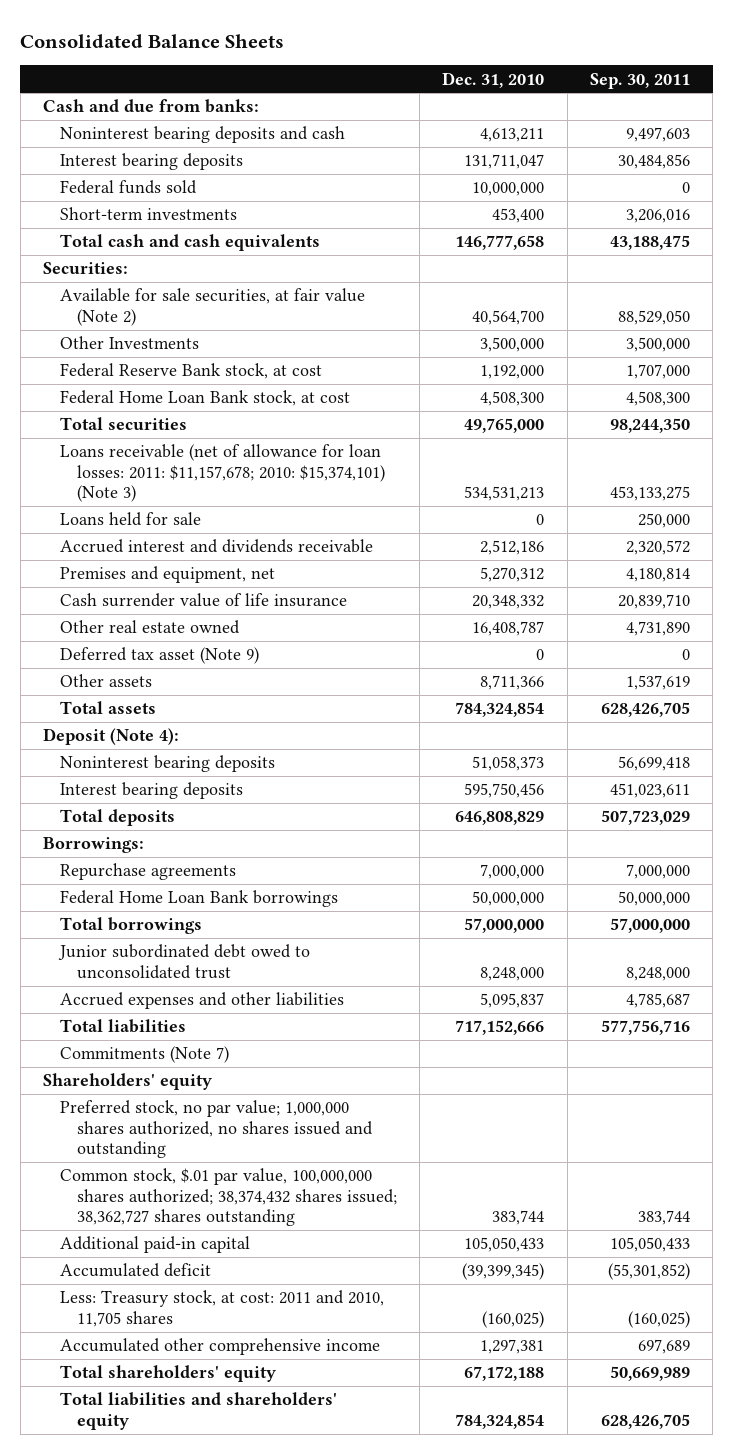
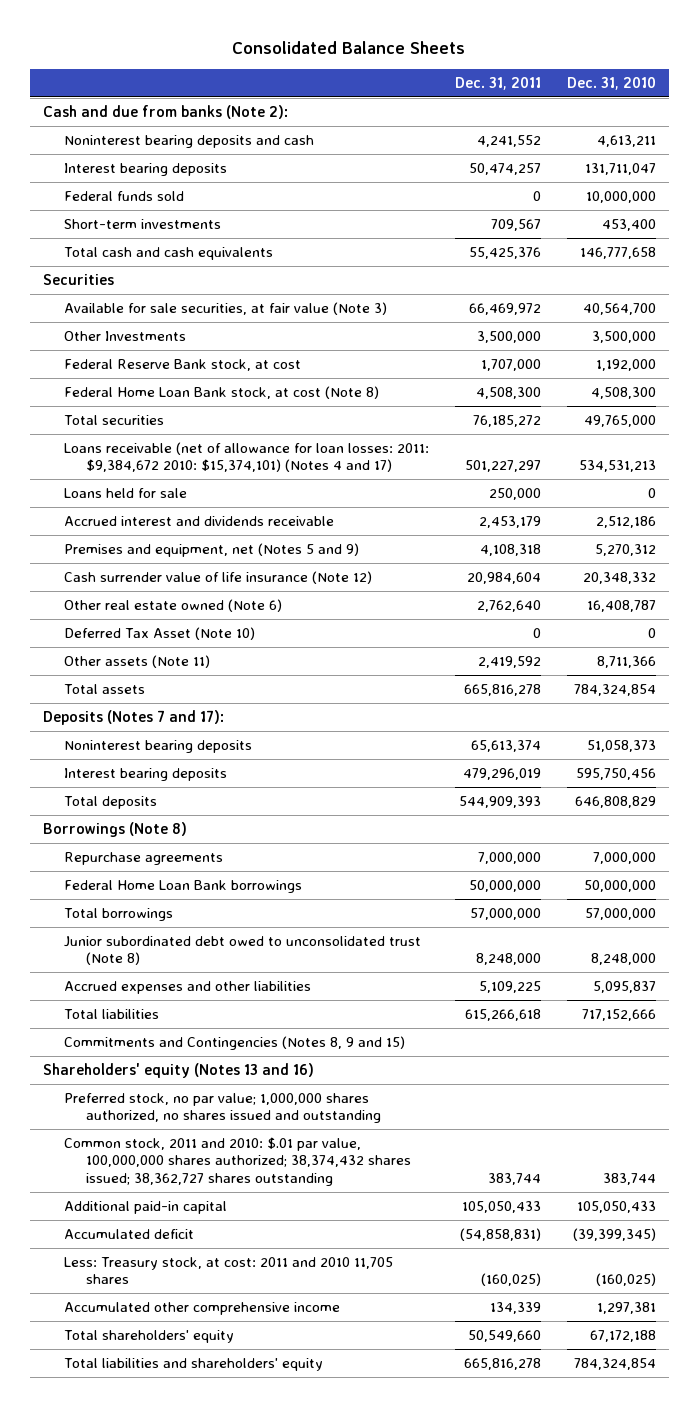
[590,72,691,89] Sep. 30, 2011 -> none
none -> [455,77,542,91] Dec. 31, 2011
[42,99,259,114] Cash and due from banks: -> [43,105,289,120] Cash and due from banks (Note 2):
[42,262,128,275] Securities: -> [43,274,115,286] Securities
[59,288,365,326] Available for sale securities, at fair value (Note 2) -> [64,302,388,316] Available for sale securities, at fair value (Note 3)
[59,390,350,407] Federal Home Loan Bank stock, at cost -> [64,386,380,400] Federal Home Loan Bank stock, at cost (Note 8)
[59,444,385,503] Loans receivable (net of allowance for loan losses: 2011: $11,157,678; 2010: $15,374,101) (Note 3) -> [64,442,430,473] Loans receivable (net of allowance for loan losses: 2011: $9,384,672 2010: $15,374,101) (Notes 4 and 17)
[59,566,275,584] Premises and equipment, net -> [64,543,360,558] Premises and equipment, net (Notes 5 and 9)
[59,593,347,608] Cash surrender value of life insurance -> [64,571,373,585] Cash surrender value of life insurance (Note 12)
[59,620,240,635] Other real estate owned -> [64,599,283,613] Other real estate owned (Note 6)
[59,647,259,665] Deferred tax asset (Note 9) -> [64,627,256,641] Deferred Tax Asset (Note 10)
[59,674,152,688] Other assets -> [64,655,211,669] Other assets (Note 11)
[42,728,179,746] Deposit (Note 4): -> [43,710,225,726] Deposits (Notes 7 and 17):
[42,837,144,854] Borrowings: -> [43,822,188,838] Borrowings (Note 8)
[57,944,310,979] Junior subordinated debt owed to unconsolidated trust -> [64,936,422,966] Junior subordinated debt owed to unconsolidated trust (Note 8)
[59,1046,229,1064] Commitments (Note 7) -> [64,1036,406,1051] Commitments and Contingencies (Notes 8, 9 and 15)
[42,1073,212,1091] Shareholders' equity -> [43,1063,315,1079] Shareholders' equity (Notes 13 and 16)
[59,1168,397,1227] Common stock, $.01 par value, 100,000,000 shares authorized; 38,374,432 shares issued; 38,362,727 shares outstanding -> [64,1137,411,1186] Common stock, 2011 and 2010: $.01 par value, 100,000,000 shares authorized; 38,374,432 shares issued; 38,362,727 shares outstanding
[59,1290,384,1327] Less: Treasury stock, at cost: 2011 and 2010, 11,705 shares -> [64,1257,394,1285] Less: Treasury stock, at cost: 2011 and 2010 11,705 shares

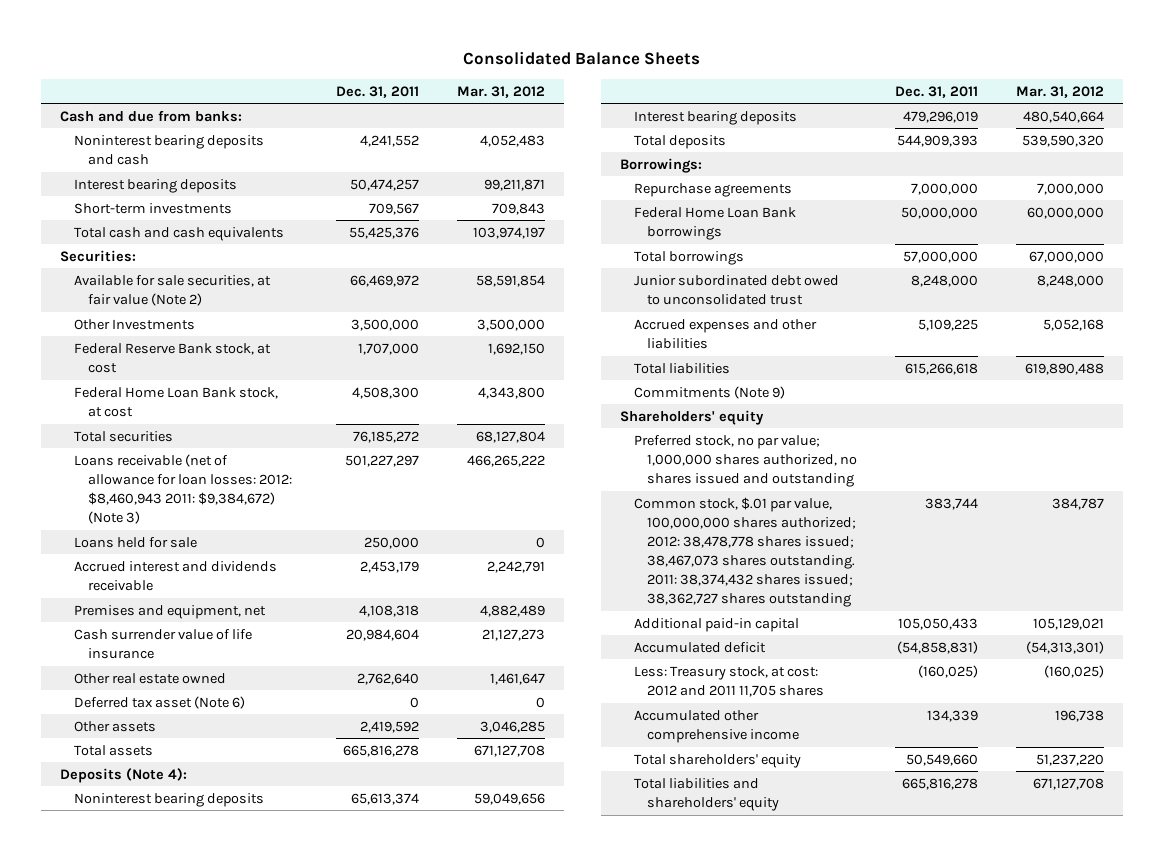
[566,77,656,91] Dec. 31, 2010 -> none
none -> [457,85,546,98] Mar. 31, 2012
[43,105,289,120] Cash and due from banks (Note 2): -> [60,109,243,122] Cash and due from banks:
[64,191,185,202] Federal funds sold -> none
[43,274,115,286] Securities -> [60,249,137,262] Securities:
[64,302,388,316] Available for sale securities, at fair value (Note 3) -> [74,274,272,306] Available for sale securities, at fair value (Note 2)
[64,386,380,400] Federal Home Loan Bank stock, at cost (Note 8) -> [74,386,279,417] Federal Home Loan Bank stock, at cost
[64,442,430,473] Loans receivable (net of allowance for loan losses: 2011: $9,384,672 2010: $15,374,101) (Notes 4 and 17) -> [74,453,293,525] Loans receivable (net of allowance for loan losses: 2012: $8,460,943 2011: $9,384,672) (Note 3)
[64,543,360,558] Premises and equipment, net (Notes 5 and 9) -> [74,604,267,619] Premises and equipment, net
[64,571,373,585] Cash surrender value of life insurance (Note 12) -> [74,628,253,659] Cash surrender value of life insurance
[64,599,283,613] Other real estate owned (Note 6) -> [74,672,227,684] Other real estate owned
[64,627,256,641] Deferred Tax Asset (Note 10) -> [74,695,246,709] Deferred tax asset (Note 6)
[64,655,211,669] Other assets (Note 11) -> [74,720,157,732] Other assets
[43,710,225,726] Deposits (Notes 7 and 17): -> [60,767,188,783] Deposits (Note 4):
[43,822,188,838] Borrowings (Note 8) -> [619,157,702,173] Borrowings:
[64,936,422,966] Junior subordinated debt owed to unconsolidated trust (Note 8) -> [633,274,839,305] Junior subordinated debt owed to unconsolidated trust
[64,1036,406,1051] Commitments and Contingencies (Notes 8, 9 and 15) -> [633,385,785,399] Commitments (Note 9)
[43,1063,315,1079] Shareholders' equity (Notes 13 and 16) -> [619,409,764,425] Shareholders' equity
[64,1137,411,1186] Common stock, 2011 and 2010: $.01 par value, 100,000,000 shares authorized; 38,374,432 shares issued; 38,362,727 shares outstanding -> [633,496,857,608] Common stock, $.01 par value, 100,000,000 shares authorized; 2012: 38,478,778 shares issued; 38,467,073 shares outstanding. 2011: 38,374,432 shares issued; 38,362,727 shares outstanding
[64,1257,394,1285] Less: Treasury stock, at cost: 2011 and 2010 11,705 shares -> [633,665,825,697] Less: Treasury stock, at cost: 2012 and 2011 11,705 shares

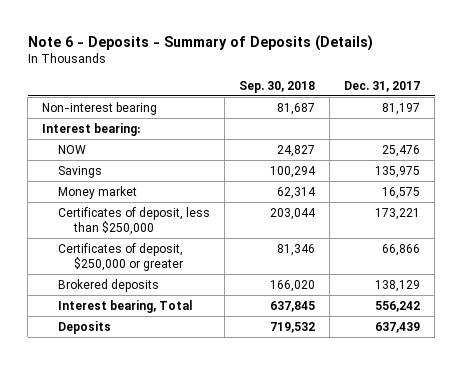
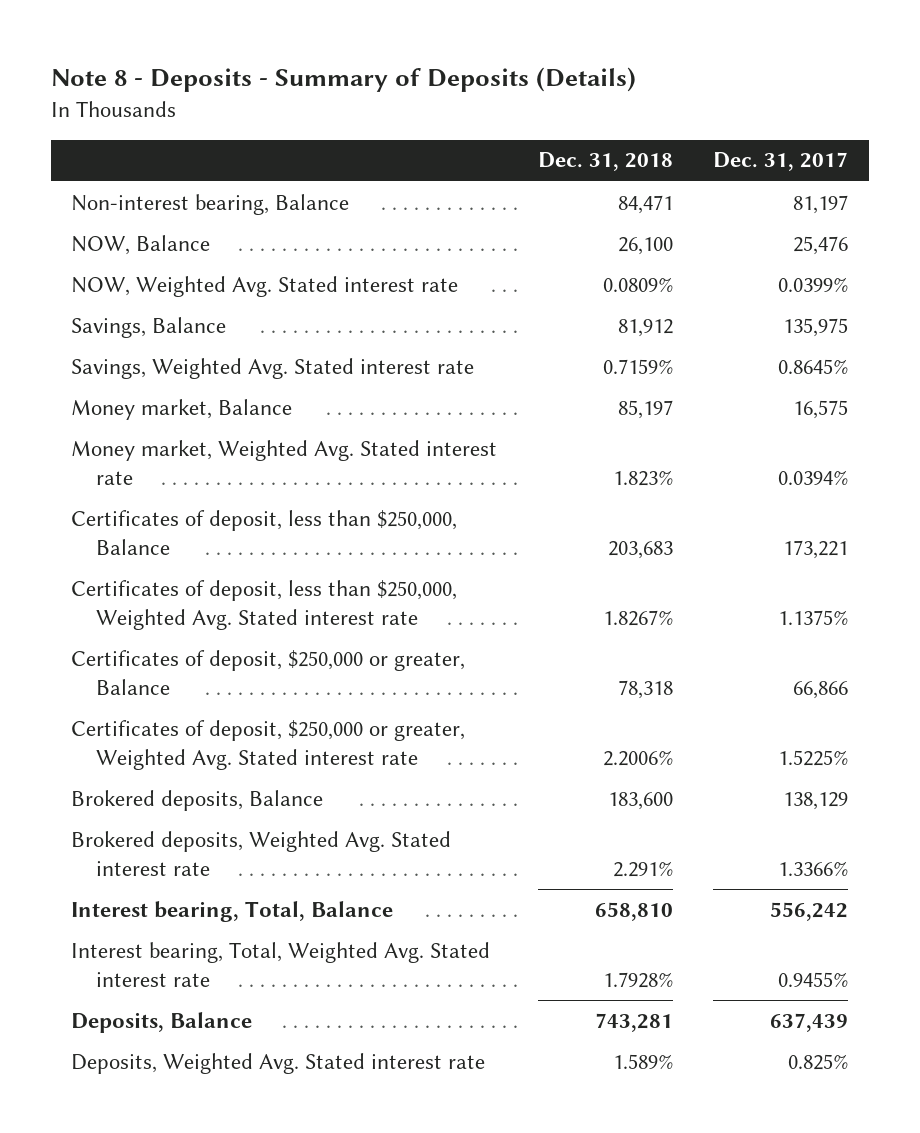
[27,34,373,51] Note 6 - Deposits - Summary of Deposits (Details) -> [50,67,636,93] Note 8 - Deposits - Summary of Deposits (Details)
[239,80,316,93] Sep. 30, 2018 -> none
none -> [537,152,673,172] Dec. 31, 2018
[42,122,141,136] Interest bearing: -> none
[42,101,158,115] Non-interest bearing -> [71,193,350,215] Non-interest bearing, Balance
[58,144,87,154] NOW -> [71,234,211,255] NOW, Balance
none -> [71,275,459,297] NOW, Weighted Avg. Stated interest rate
[58,165,103,178] Savings -> [71,316,227,338] Savings, Balance
none -> [71,357,475,379] Savings, Weighted Avg. Stated interest rate
[58,185,138,199] Money market -> [71,398,293,420] Money market, Balance
none -> [71,439,498,485] Money market, Weighted Avg. Stated interest rate
[58,206,211,235] Certificates of deposit, less than $250,000 -> [71,509,458,555] Certificates of deposit, less than $250,000, Balance
none -> [71,579,458,630] Certificates of deposit, less than $250,000, Weighted Avg. Stated interest rate
[58,242,184,271] Certificates of deposit, $250,000 or greater -> [71,649,466,695] Certificates of deposit, $250,000 or greater, Balance
none -> [71,719,466,770] Certificates of deposit, $250,000 or greater, Weighted Avg. Stated interest rate
[58,278,160,292] Brokered deposits -> [71,789,324,811] Brokered deposits, Balance
none -> [71,830,452,876] Brokered deposits, Weighted Avg. Stated interest rate
[58,299,193,313] Interest bearing, Total -> [71,900,394,922] Interest bearing, Total, Balance
none -> [71,941,491,987] Interest bearing, Total, Weighted Avg. Stated interest rate
[58,320,112,334] Deposits -> [71,1011,253,1033] Deposits, Balance
none -> [71,1052,486,1074] Deposits, Weighted Avg. Stated interest rate

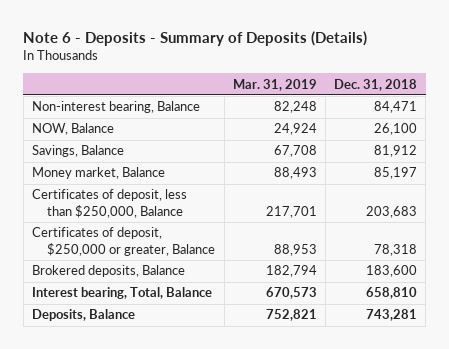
[50,67,636,93] Note 8 - Deposits - Summary of Deposits (Details) -> [23,31,368,47] Note 6 - Deposits - Summary of Deposits (Details)
[713,152,849,172] Dec. 31, 2017 -> none
none -> [232,78,317,91] Mar. 31, 2019
[71,275,459,297] NOW, Weighted Avg. Stated interest rate -> none
[71,357,475,379] Savings, Weighted Avg. Stated interest rate -> none
[71,439,498,485] Money market, Weighted Avg. Stated interest rate -> none
[71,579,458,630] Certificates of deposit, less than $250,000, Weighted Avg. Stated interest rate -> none
[71,719,466,770] Certificates of deposit, $250,000 or greater, Weighted Avg. Stated interest rate -> none
[71,830,452,876] Brokered deposits, Weighted Avg. Stated interest rate -> none
[71,941,491,987] Interest bearing, Total, Weighted Avg. Stated interest rate -> none
[71,1052,486,1074] Deposits, Weighted Avg. Stated interest rate -> none

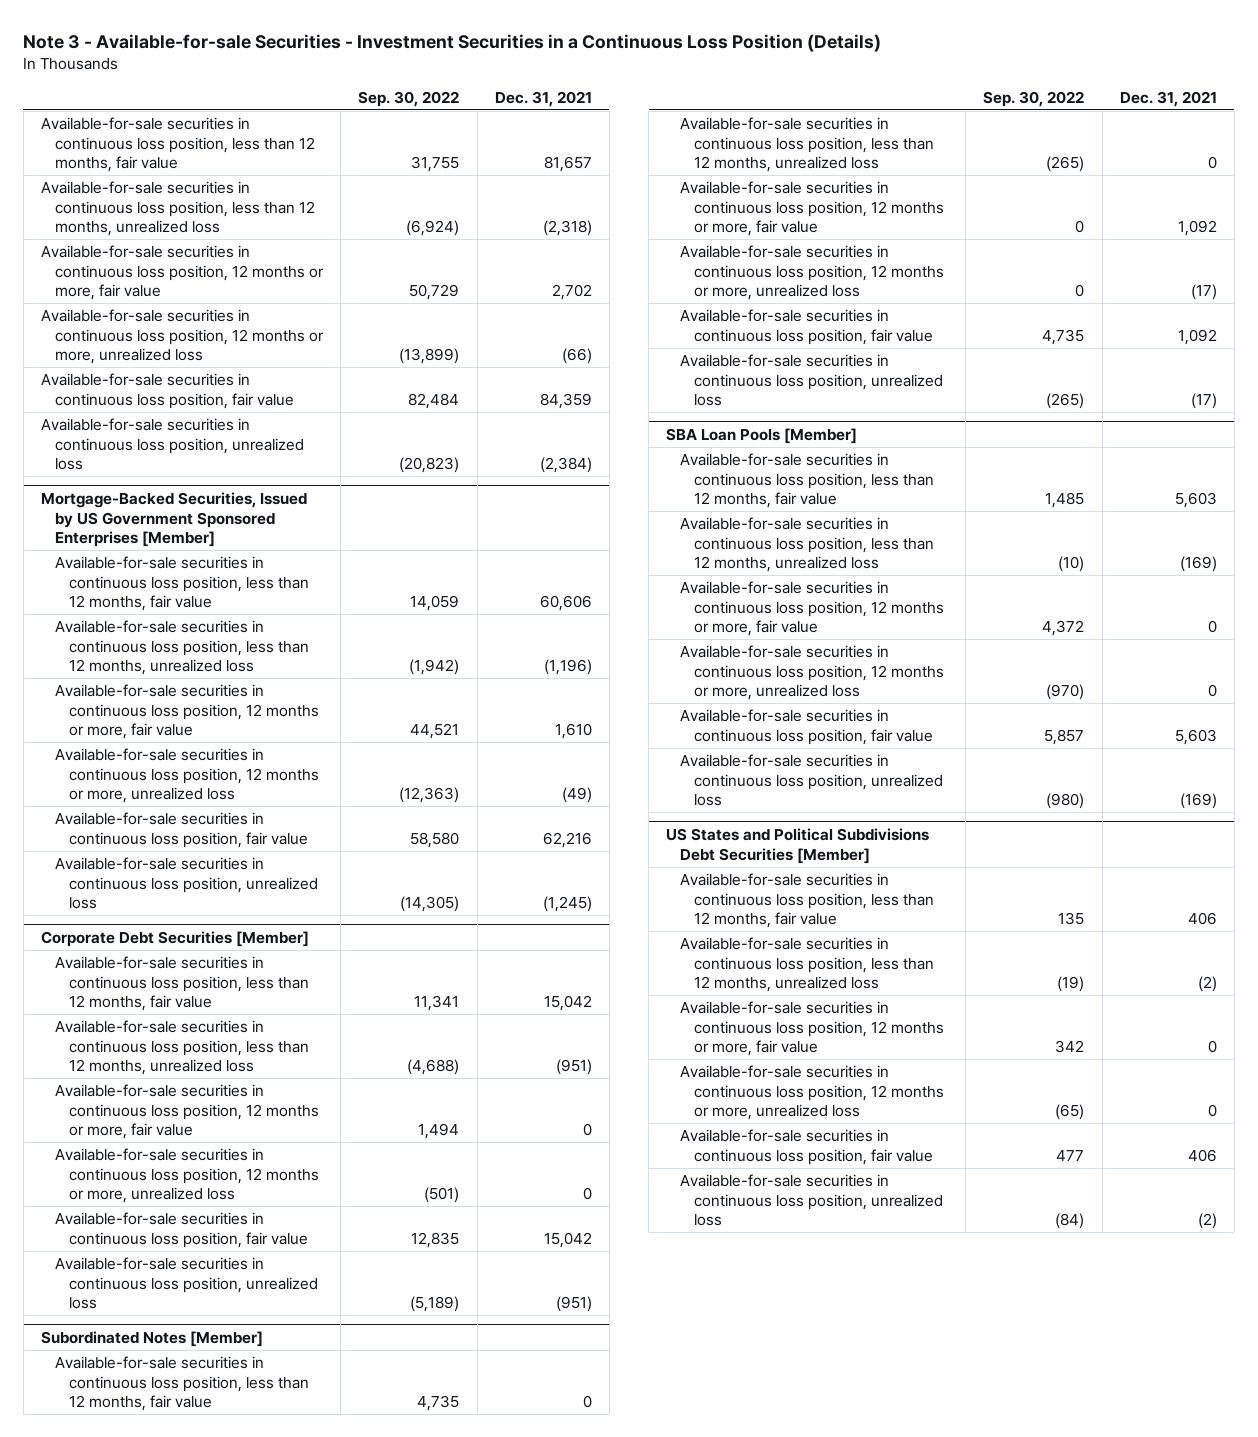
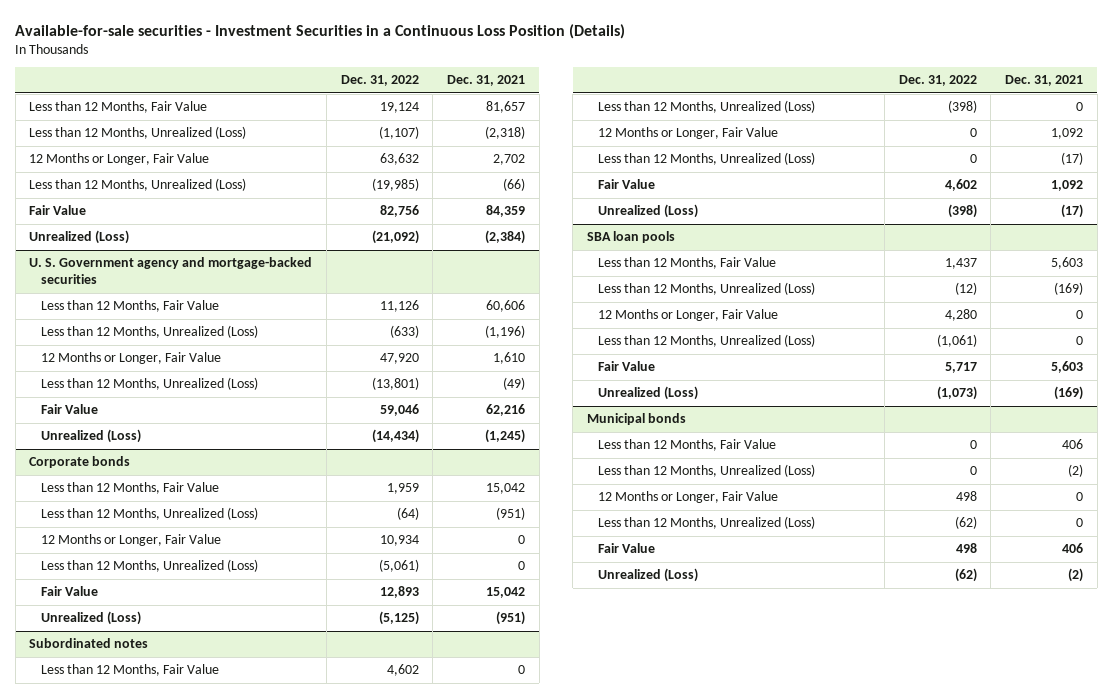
[23,33,882,52] Note 3 - Available-for-sale Securities - Investment Securities in a Continuous Loss Position (Details) -> [15,23,626,39] Available-for-sale securities - Investment Securities in a Continuous Loss Position (Details)
[358,90,460,107] Sep. 30, 2022 -> none
none -> [340,75,419,87] Dec. 31, 2022
[666,827,930,864] US States and Political Subdivisions Debt Securities [Member] -> none
[41,117,316,173] Available-for-sale securities in continuous loss position, less than 12 months, fair value -> [29,101,208,114] Less than 12 Months, Fair Value
[41,181,316,237] Available-for-sale securities in continuous loss position, less than 12 months, unrealized loss -> [29,126,247,140] Less than 12 Months, Unrealized (Loss)
[41,245,325,301] Available-for-sale securities in continuous loss position, 12 months or more, fair value -> [29,153,210,166] 12 Months or Longer, Fair Value
[41,309,325,365] Available-for-sale securities in continuous loss position, 12 months or more, unrealized loss -> [29,178,247,192] Less than 12 Months, Unrealized (Loss)
[41,373,295,409] Available-for-sale securities in continuous loss position, fair value -> [29,205,87,216] Fair Value
[41,418,305,471] Available-for-sale securities in continuous loss position, unrealized loss -> [29,230,130,245] Unrealized (Loss)
[41,491,308,548] Mortgage-Backed Securities, Issued by US Government Sponsored Enterprises [Member] -> [29,257,313,285] U. S. Government agency and mortgage-backed securities
[55,556,310,612] Available-for-sale securities in continuous loss position, less than 12 months, fair value -> [40,300,219,313] Less than 12 Months, Fair Value
[55,620,310,676] Available-for-sale securities in continuous loss position, less than 12 months, unrealized loss -> [40,325,258,339] Less than 12 Months, Unrealized (Loss)
[55,684,320,740] Available-for-sale securities in continuous loss position, 12 months or more, fair value -> [40,352,221,365] 12 Months or Longer, Fair Value
[55,748,320,804] Available-for-sale securities in continuous loss position, 12 months or more, unrealized loss -> [40,377,258,391] Less than 12 Months, Unrealized (Loss)
[55,812,309,848] Available-for-sale securities in continuous loss position, fair value -> [40,404,98,415] Fair Value
[55,857,319,910] Available-for-sale securities in continuous loss position, unrealized loss -> [40,429,141,444] Unrealized (Loss)
[41,930,310,947] Corporate Debt Securities [Member] -> [29,456,131,469] Corporate bonds
[55,956,310,1012] Available-for-sale securities in continuous loss position, less than 12 months, fair value -> [40,482,219,495] Less than 12 Months, Fair Value
[55,1020,310,1076] Available-for-sale securities in continuous loss position, less than 12 months, unrealized loss -> [40,507,258,521] Less than 12 Months, Unrealized (Loss)
[55,1084,320,1140] Available-for-sale securities in continuous loss position, 12 months or more, fair value -> [40,534,221,547] 12 Months or Longer, Fair Value
[55,1148,320,1204] Available-for-sale securities in continuous loss position, 12 months or more, unrealized loss -> [40,559,258,573] Less than 12 Months, Unrealized (Loss)
[55,1212,309,1248] Available-for-sale securities in continuous loss position, fair value -> [40,586,98,597] Fair Value
[55,1257,319,1310] Available-for-sale securities in continuous loss position, unrealized loss -> [40,611,141,626] Unrealized (Loss)
[41,1330,264,1347] Subordinated Notes [Member] -> [29,638,149,649] Subordinated notes
[55,1356,310,1412] Available-for-sale securities in continuous loss position, less than 12 months, fair value -> [40,664,219,677] Less than 12 Months, Fair Value
[680,117,935,173] Available-for-sale securities in continuous loss position, less than 12 months, unrealized loss -> [598,100,816,114] Less than 12 Months, Unrealized (Loss)
[680,181,945,237] Available-for-sale securities in continuous loss position, 12 months or more, fair value -> [598,127,779,140] 12 Months or Longer, Fair Value
[680,245,945,301] Available-for-sale securities in continuous loss position, 12 months or more, unrealized loss -> [598,152,816,166] Less than 12 Months, Unrealized (Loss)
[680,309,934,345] Available-for-sale securities in continuous loss position, fair value -> [598,179,656,190] Fair Value
[680,354,944,407] Available-for-sale securities in continuous loss position, unrealized loss -> [598,204,699,219] Unrealized (Loss)
[666,427,858,444] SBA Loan Pools [Member] -> [587,231,676,244] SBA loan pools
[680,453,935,509] Available-for-sale securities in continuous loss position, less than 12 months, fair value -> [598,257,777,270] Less than 12 Months, Fair Value
[680,517,935,573] Available-for-sale securities in continuous loss position, less than 12 months, unrealized loss -> [598,282,816,296] Less than 12 Months, Unrealized (Loss)
[680,581,945,637] Available-for-sale securities in continuous loss position, 12 months or more, fair value -> [598,309,779,322] 12 Months or Longer, Fair Value
[680,645,945,701] Available-for-sale securities in continuous loss position, 12 months or more, unrealized loss -> [598,334,816,348] Less than 12 Months, Unrealized (Loss)
[680,709,934,745] Available-for-sale securities in continuous loss position, fair value -> [598,361,656,372] Fair Value
[680,754,944,807] Available-for-sale securities in continuous loss position, unrealized loss -> [598,386,699,401] Unrealized (Loss)
none -> [587,413,687,426] Municipal bonds
[680,873,935,929] Available-for-sale securities in continuous loss position, less than 12 months, fair value -> [598,439,777,452] Less than 12 Months, Fair Value
[680,937,935,993] Available-for-sale securities in continuous loss position, less than 12 months, unrealized loss -> [598,464,816,478] Less than 12 Months, Unrealized (Loss)
[680,1001,945,1057] Available-for-sale securities in continuous loss position, 12 months or more, fair value -> [598,491,779,504] 12 Months or Longer, Fair Value
[680,1065,945,1121] Available-for-sale securities in continuous loss position, 12 months or more, unrealized loss -> [598,516,816,530] Less than 12 Months, Unrealized (Loss)
[680,1129,934,1165] Available-for-sale securities in continuous loss position, fair value -> [598,543,656,554] Fair Value
[680,1174,944,1227] Available-for-sale securities in continuous loss position, unrealized loss -> [598,568,699,583] Unrealized (Loss)

